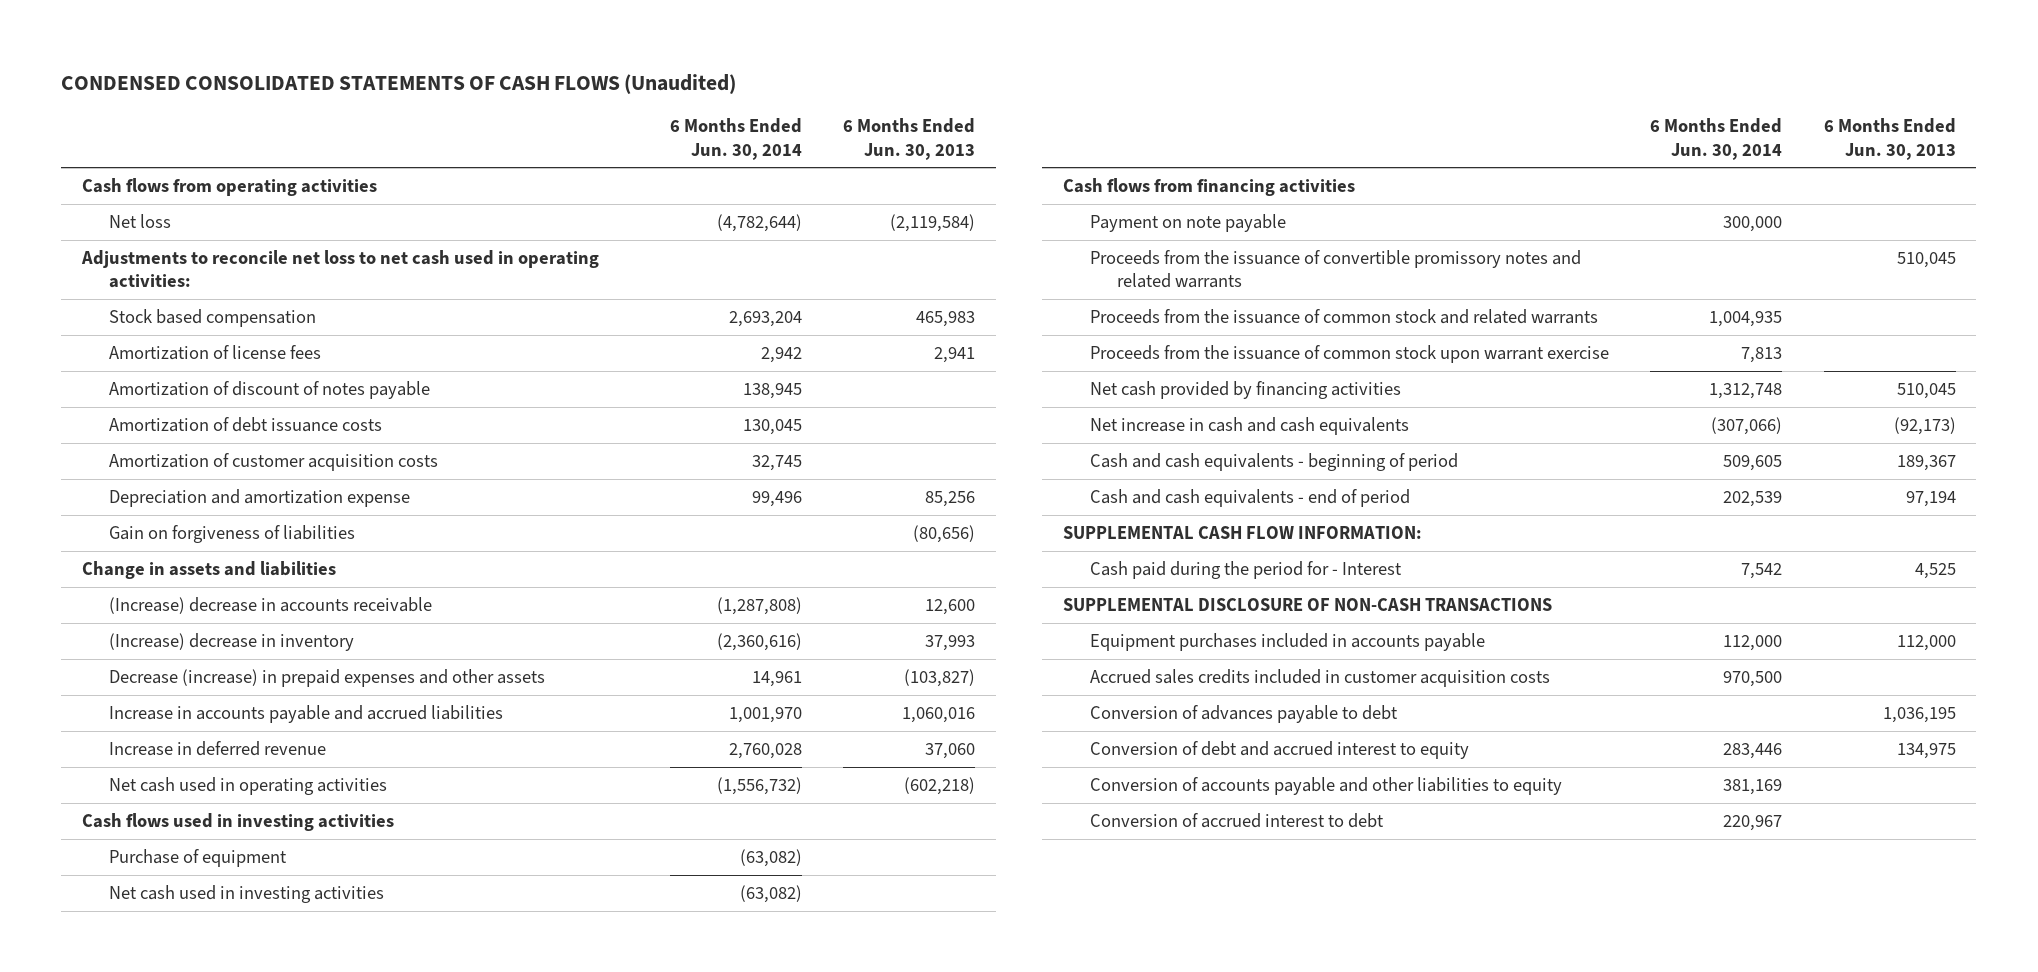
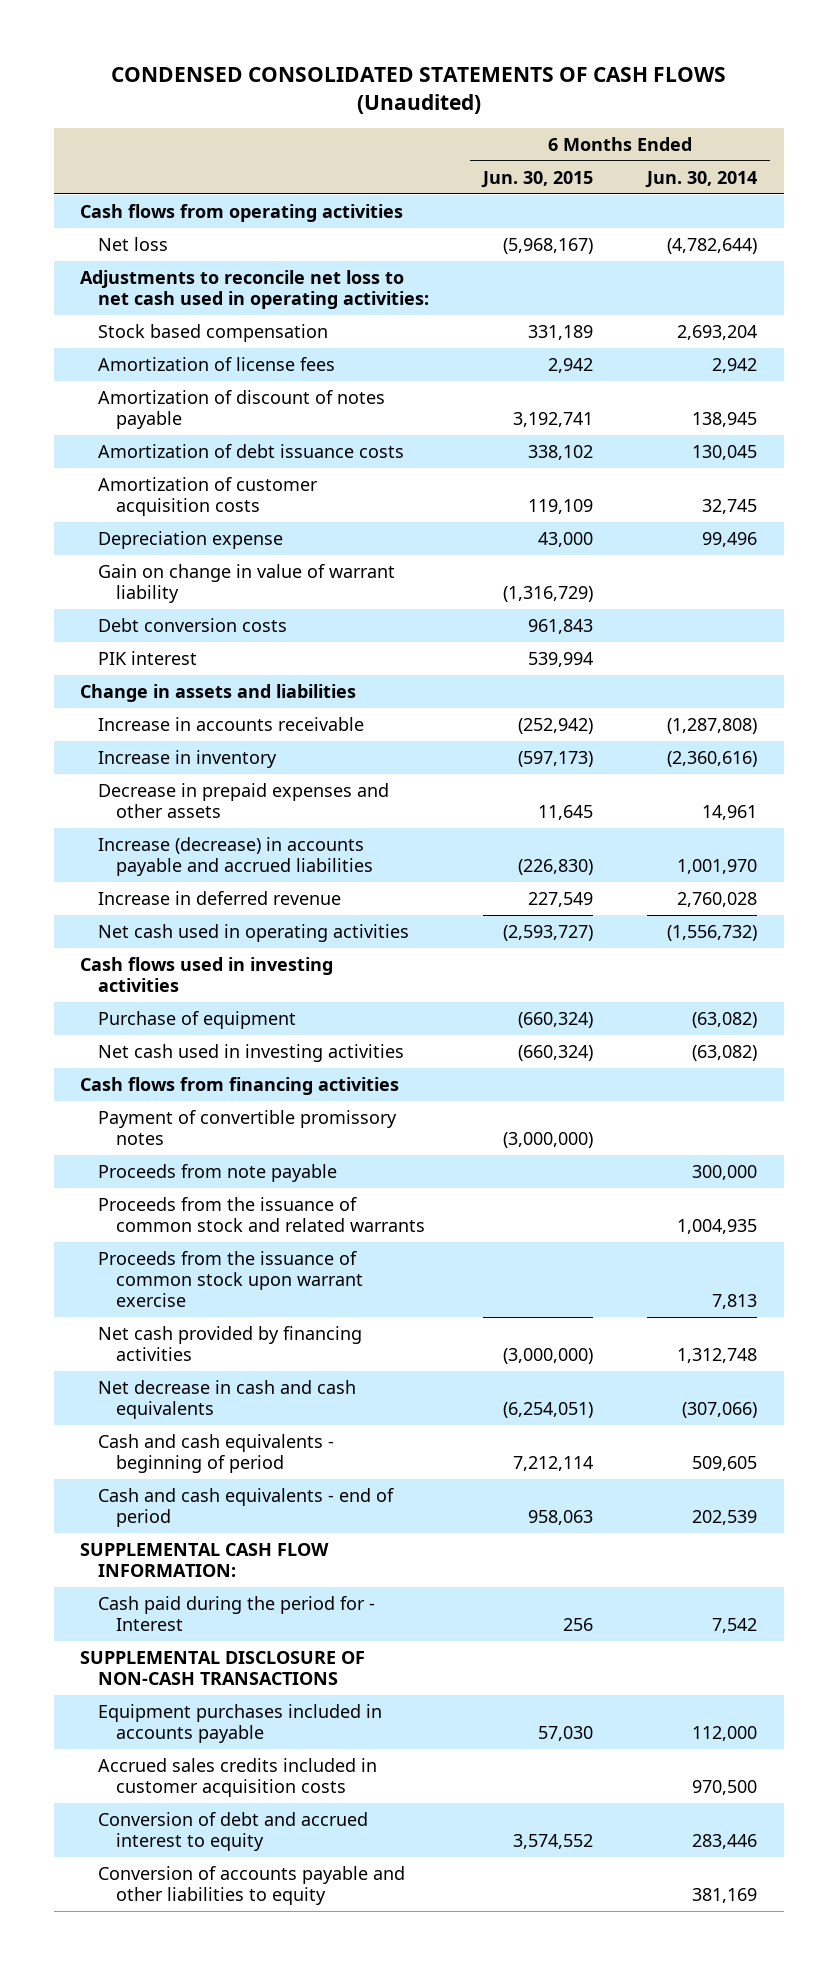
[842,118,975,160] 6 Months Ended Jun. 30, 2013 -> none
none -> [480,170,593,188] Jun. 30, 2015
[109,524,356,543] Gain on forgiveness of liabilities -> none
[109,488,411,507] Depreciation and amortization expense -> [98,530,284,549] Depreciation expense
none -> [98,563,396,603] Gain on change in value of warrant liability
none -> [98,617,288,632] Debt conversion costs
none -> [98,650,198,665] PIK interest
[109,596,433,614] (Increase) decrease in accounts receivable -> [98,716,365,731] Increase in accounts receivable
[109,632,355,651] (Increase) decrease in inventory -> [98,749,278,768] Increase in inventory
[109,668,546,687] Decrease (increase) in prepaid expenses and other assets -> [98,782,390,818] Decrease in prepaid expenses and other assets
[109,704,504,723] Increase in accounts payable and accrued liabilities -> [98,836,374,876] Increase (decrease) in accounts payable and accrued liabilities
[1089,249,1581,289] Proceeds from the issuance of convertible promissory notes and related warrants -> none
none -> [98,1109,398,1145] Payment of convertible promissory notes
[1089,213,1286,232] Payment on note payable -> [98,1163,338,1182] Proceeds from note payable
[1089,416,1409,435] Net increase in cash and cash equivalents -> [98,1379,357,1419] Net decrease in cash and cash equivalents
[1089,704,1398,723] Conversion of advances payable to debt -> none
[1089,812,1384,828] Conversion of accrued interest to debt -> none

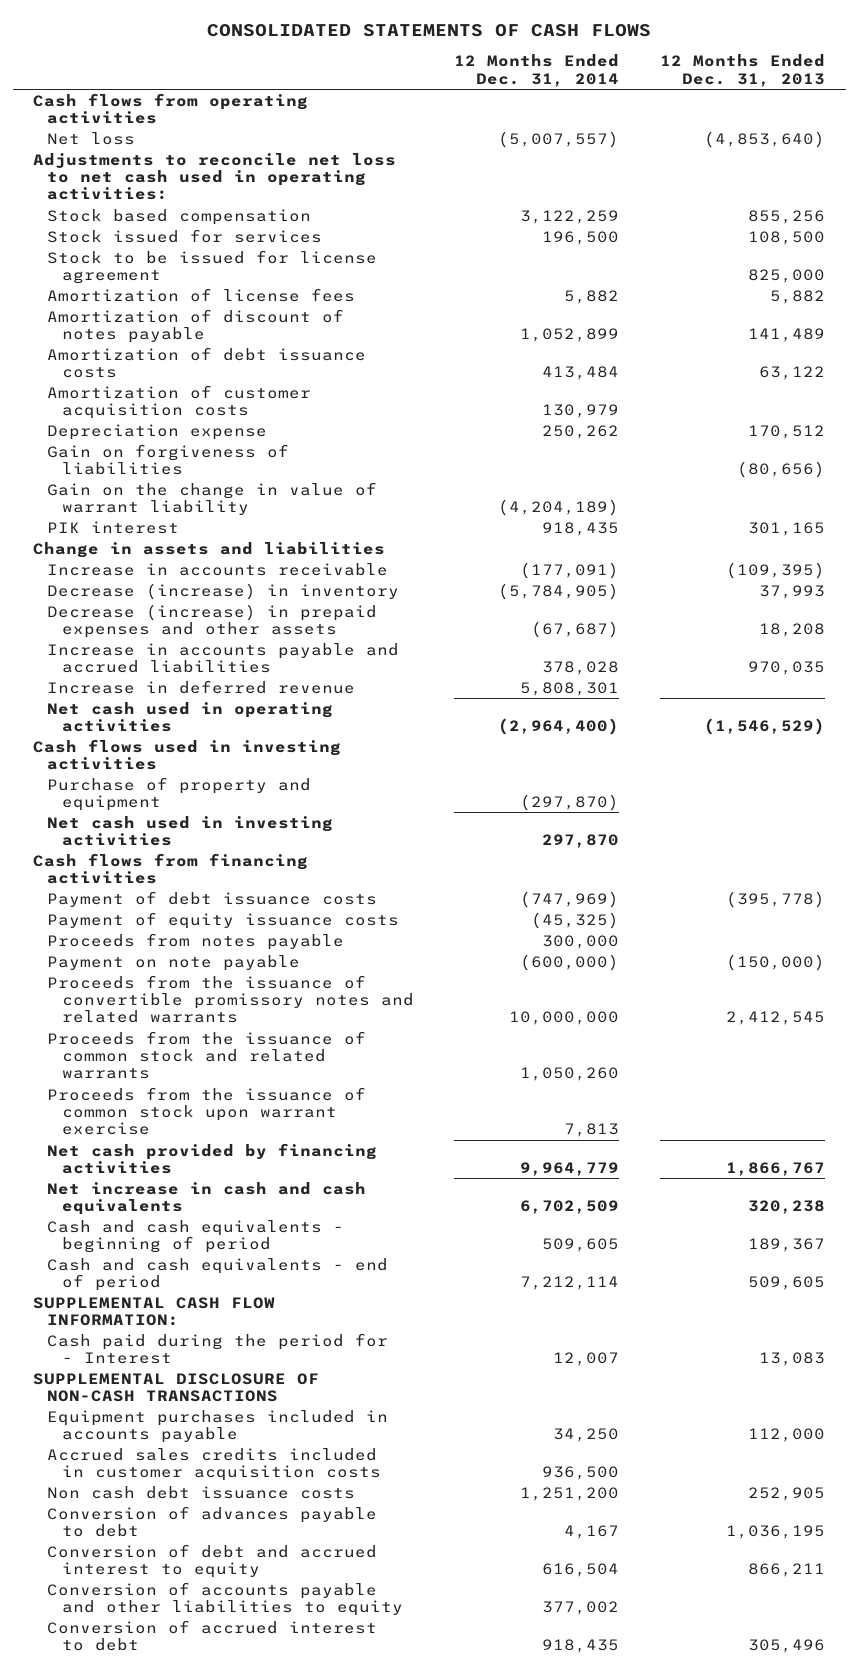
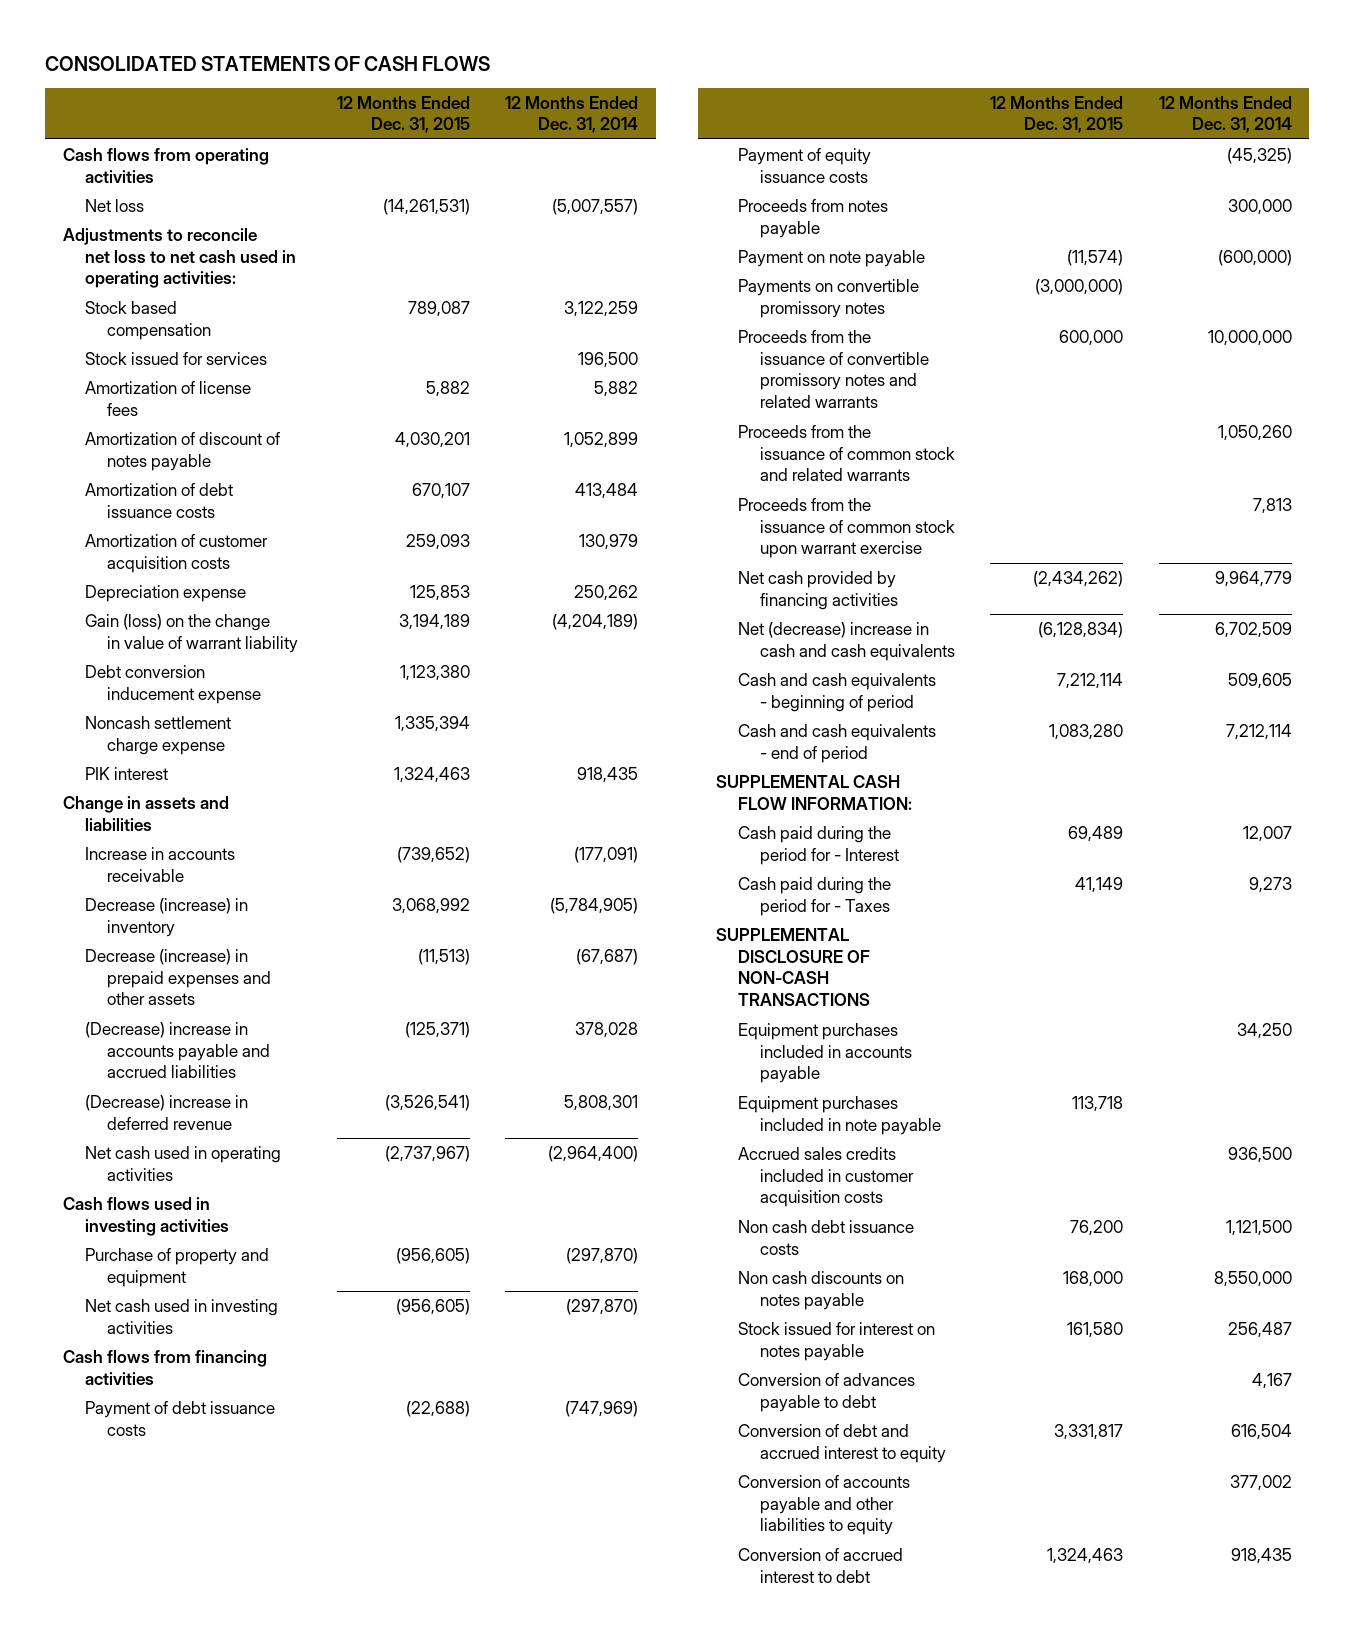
[660,54,826,87] 12 Months Ended Dec. 31, 2013 -> none
none -> [337,95,471,134] 12 Months Ended Dec. 31, 2015
[47,249,378,285] Stock to be issued for license agreement -> none
[47,443,290,476] Gain on forgiveness of liabilities -> none
[47,481,378,516] Gain on the change in value of warrant liability -> [84,613,298,653] Gain (loss) on the change in value of warrant liability
none -> [84,664,261,704] Debt conversion inducement expense
none -> [84,715,231,755] Noncash settlement charge expense
[47,642,400,674] Increase in accounts payable and accrued liabilities -> [84,1021,270,1079] (Decrease) increase in accounts payable and accrued liabilities
[47,679,356,694] Increase in deferred revenue -> [84,1094,248,1130] (Decrease) increase in deferred revenue
[542,834,620,849] 297,870 -> [566,1298,639,1315] (297,870)
none -> [737,278,919,318] Payments on convertible promissory notes
[47,1181,367,1216] Net increase in cash and cash equivalents -> [737,621,955,661] Net (decrease) increase in cash and cash equivalents
none -> [737,876,891,916] Cash paid during the period for - Taxes
none -> [737,1095,941,1135] Equipment purchases included in note payable
[520,1486,620,1501] 1,251,200 -> [1225,1219,1292,1236] 1,121,500
none -> [737,1270,904,1310] Non cash discounts on notes payable
none -> [737,1321,935,1361] Stock issued for interest on notes payable

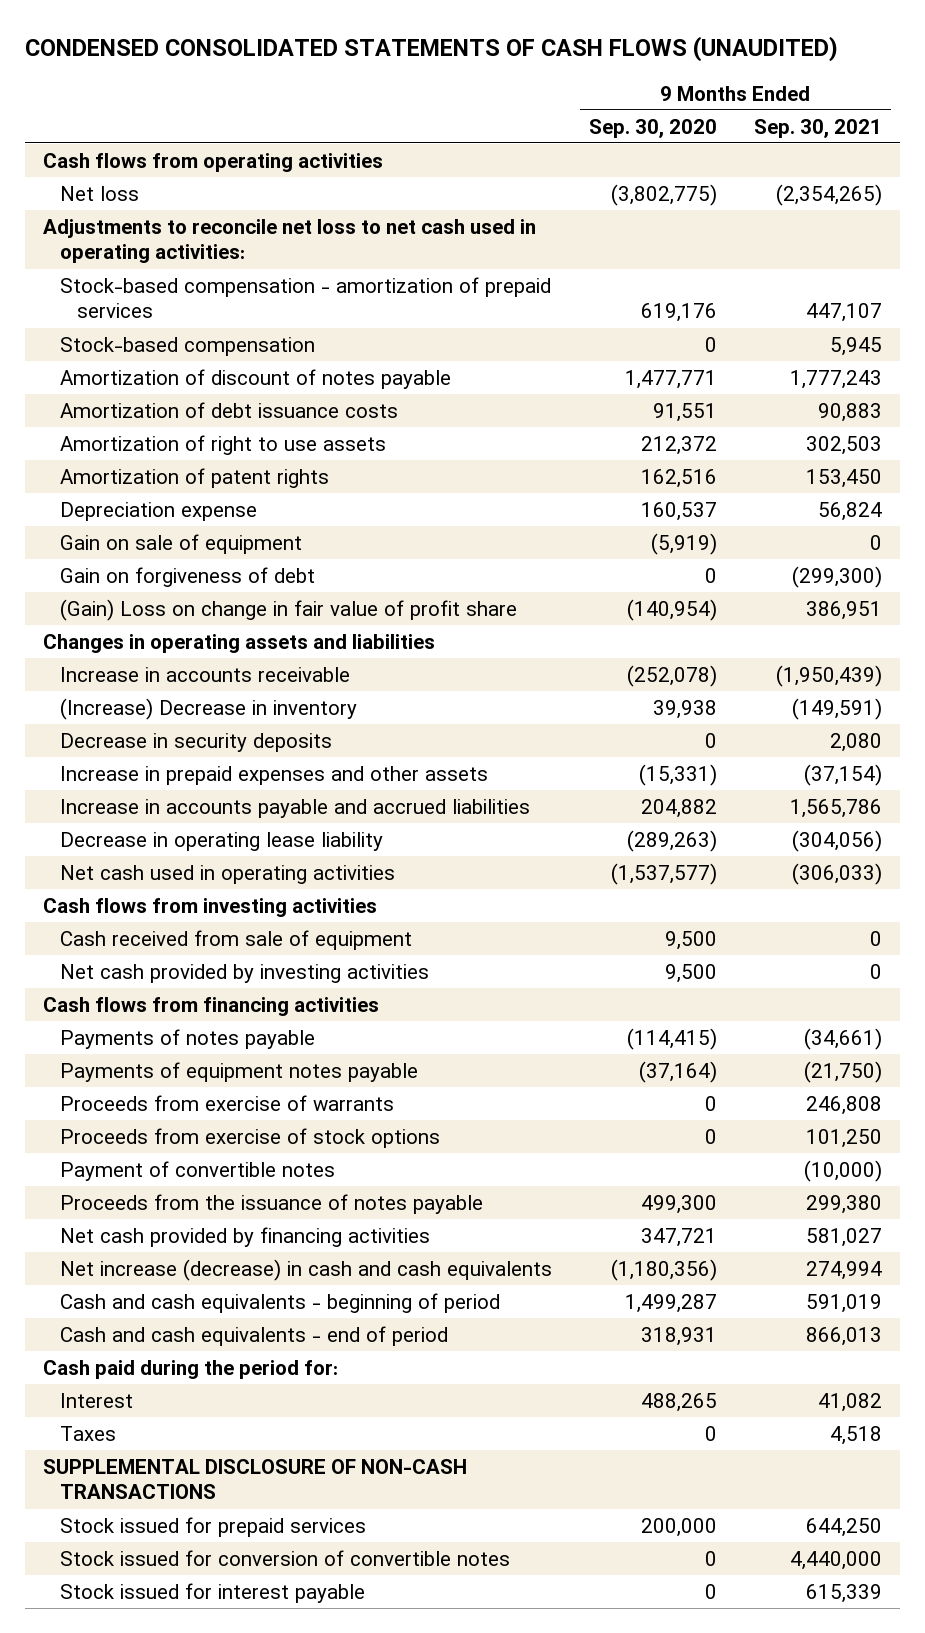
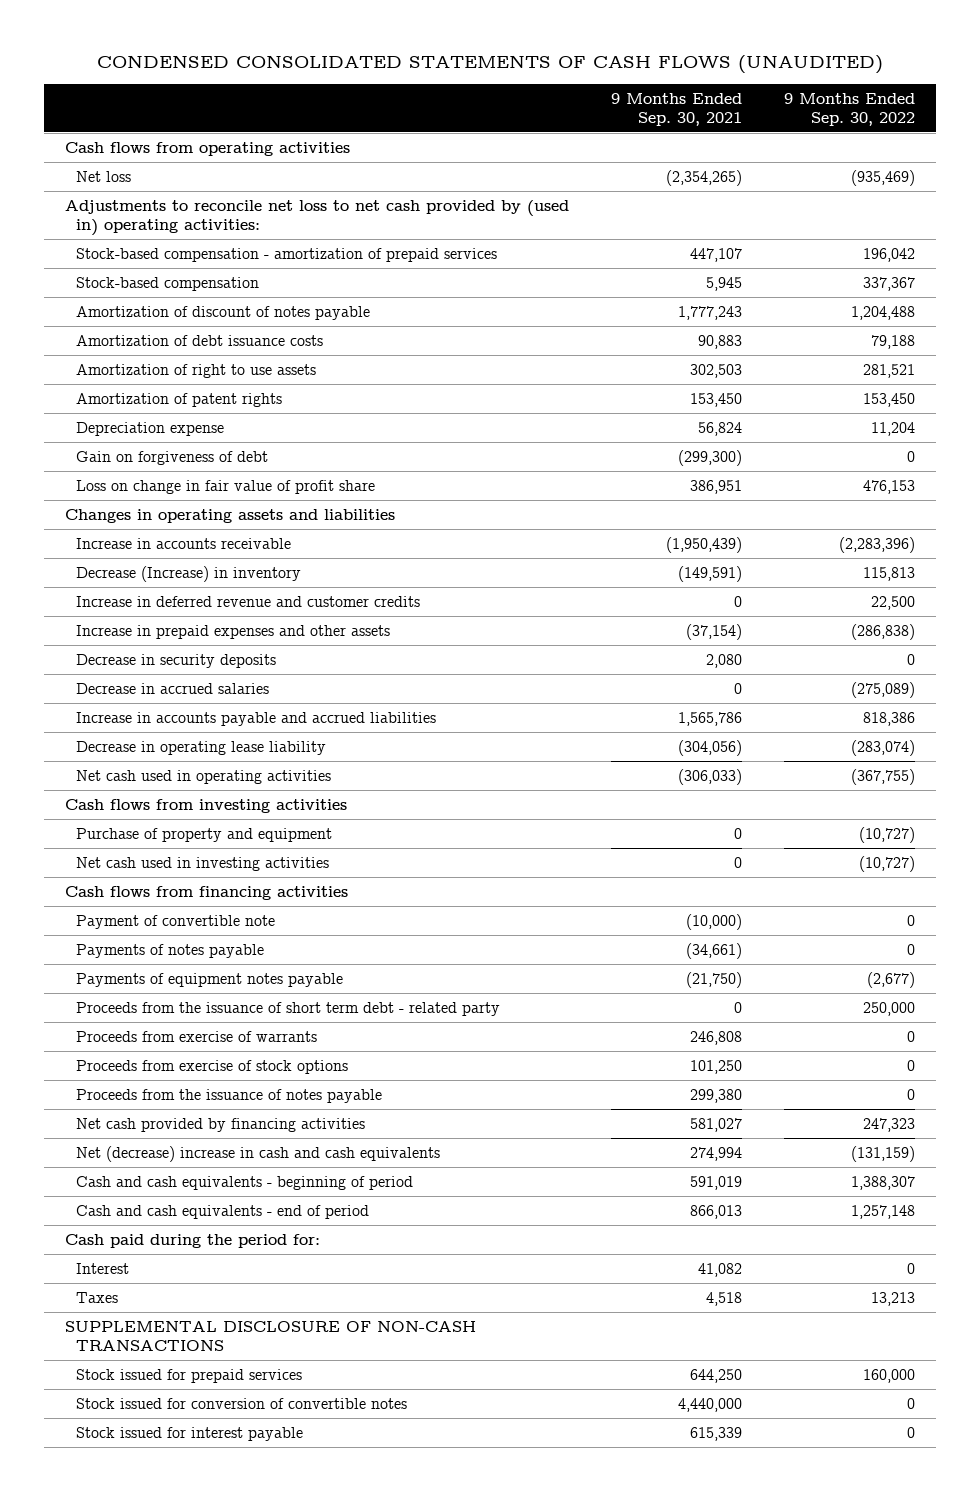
[588,118,717,138] Sep. 30, 2020 -> none
none -> [783,92,915,126] 9 Months Ended Sep. 30, 2022
[42,218,536,264] Adjustments to reconcile net loss to net cash used in operating activities: -> [64,199,569,236] Adjustments to reconcile net loss to net cash provided by (used in) operating activities:
[60,533,303,554] Gain on sale of equipment -> none
[60,598,518,621] (Gain) Loss on change in fair value of profit share -> [76,479,376,494] Loss on change in fair value of profit share
[60,697,358,720] (Increase) Decrease in inventory -> [76,565,302,582] Decrease (Increase) in inventory
none -> [76,595,421,607] Increase in deferred revenue and customer credits
[60,732,333,752] Decrease in security deposits -> [76,653,277,668] Decrease in security deposits
none -> [76,682,270,694] Decrease in accrued salaries
[60,929,413,950] Cash received from sale of equipment -> none
none -> [76,827,333,842] Purchase of property and equipment
[60,963,430,983] Net cash provided by investing activities -> [76,856,330,871] Net cash used in investing activities
none -> [76,914,276,929] Payment of convertible note
none -> [76,1001,501,1016] Proceeds from the issuance of short term debt - related party
[60,1160,336,1181] Payment of convertible notes -> none
[60,1258,553,1281] Net increase (decrease) in cash and cash equivalents -> [76,1145,441,1162] Net (decrease) increase in cash and cash equivalents

